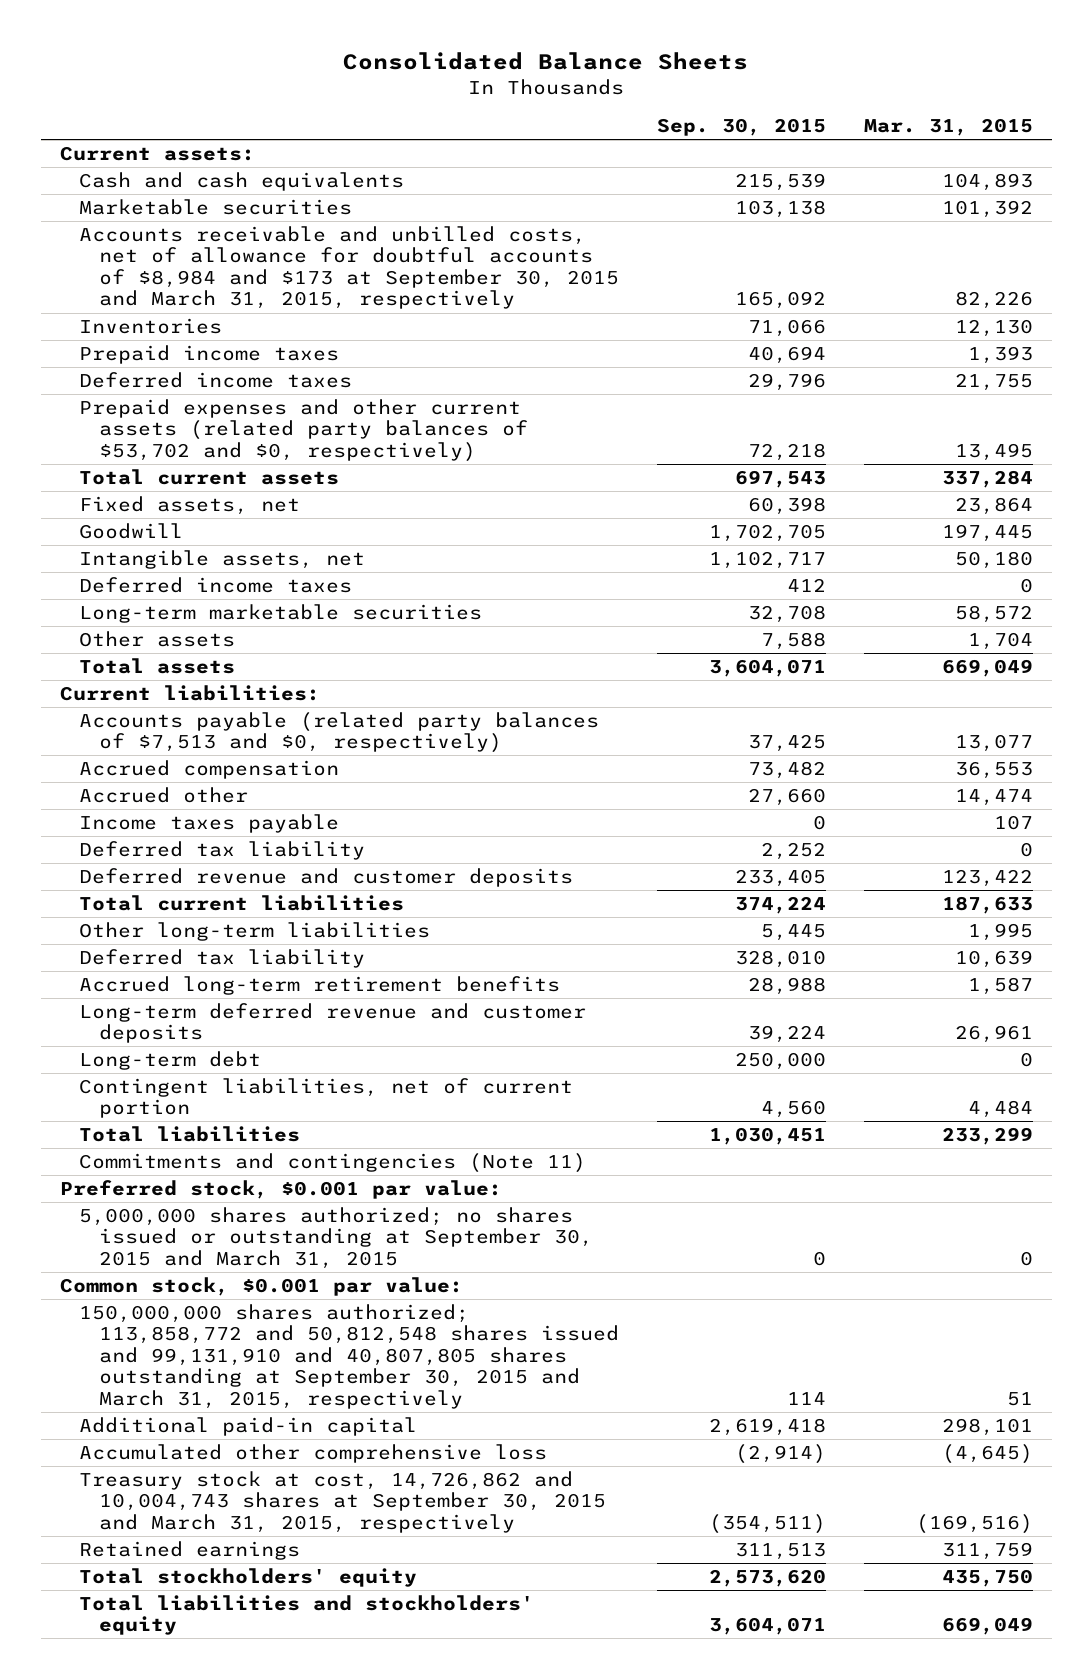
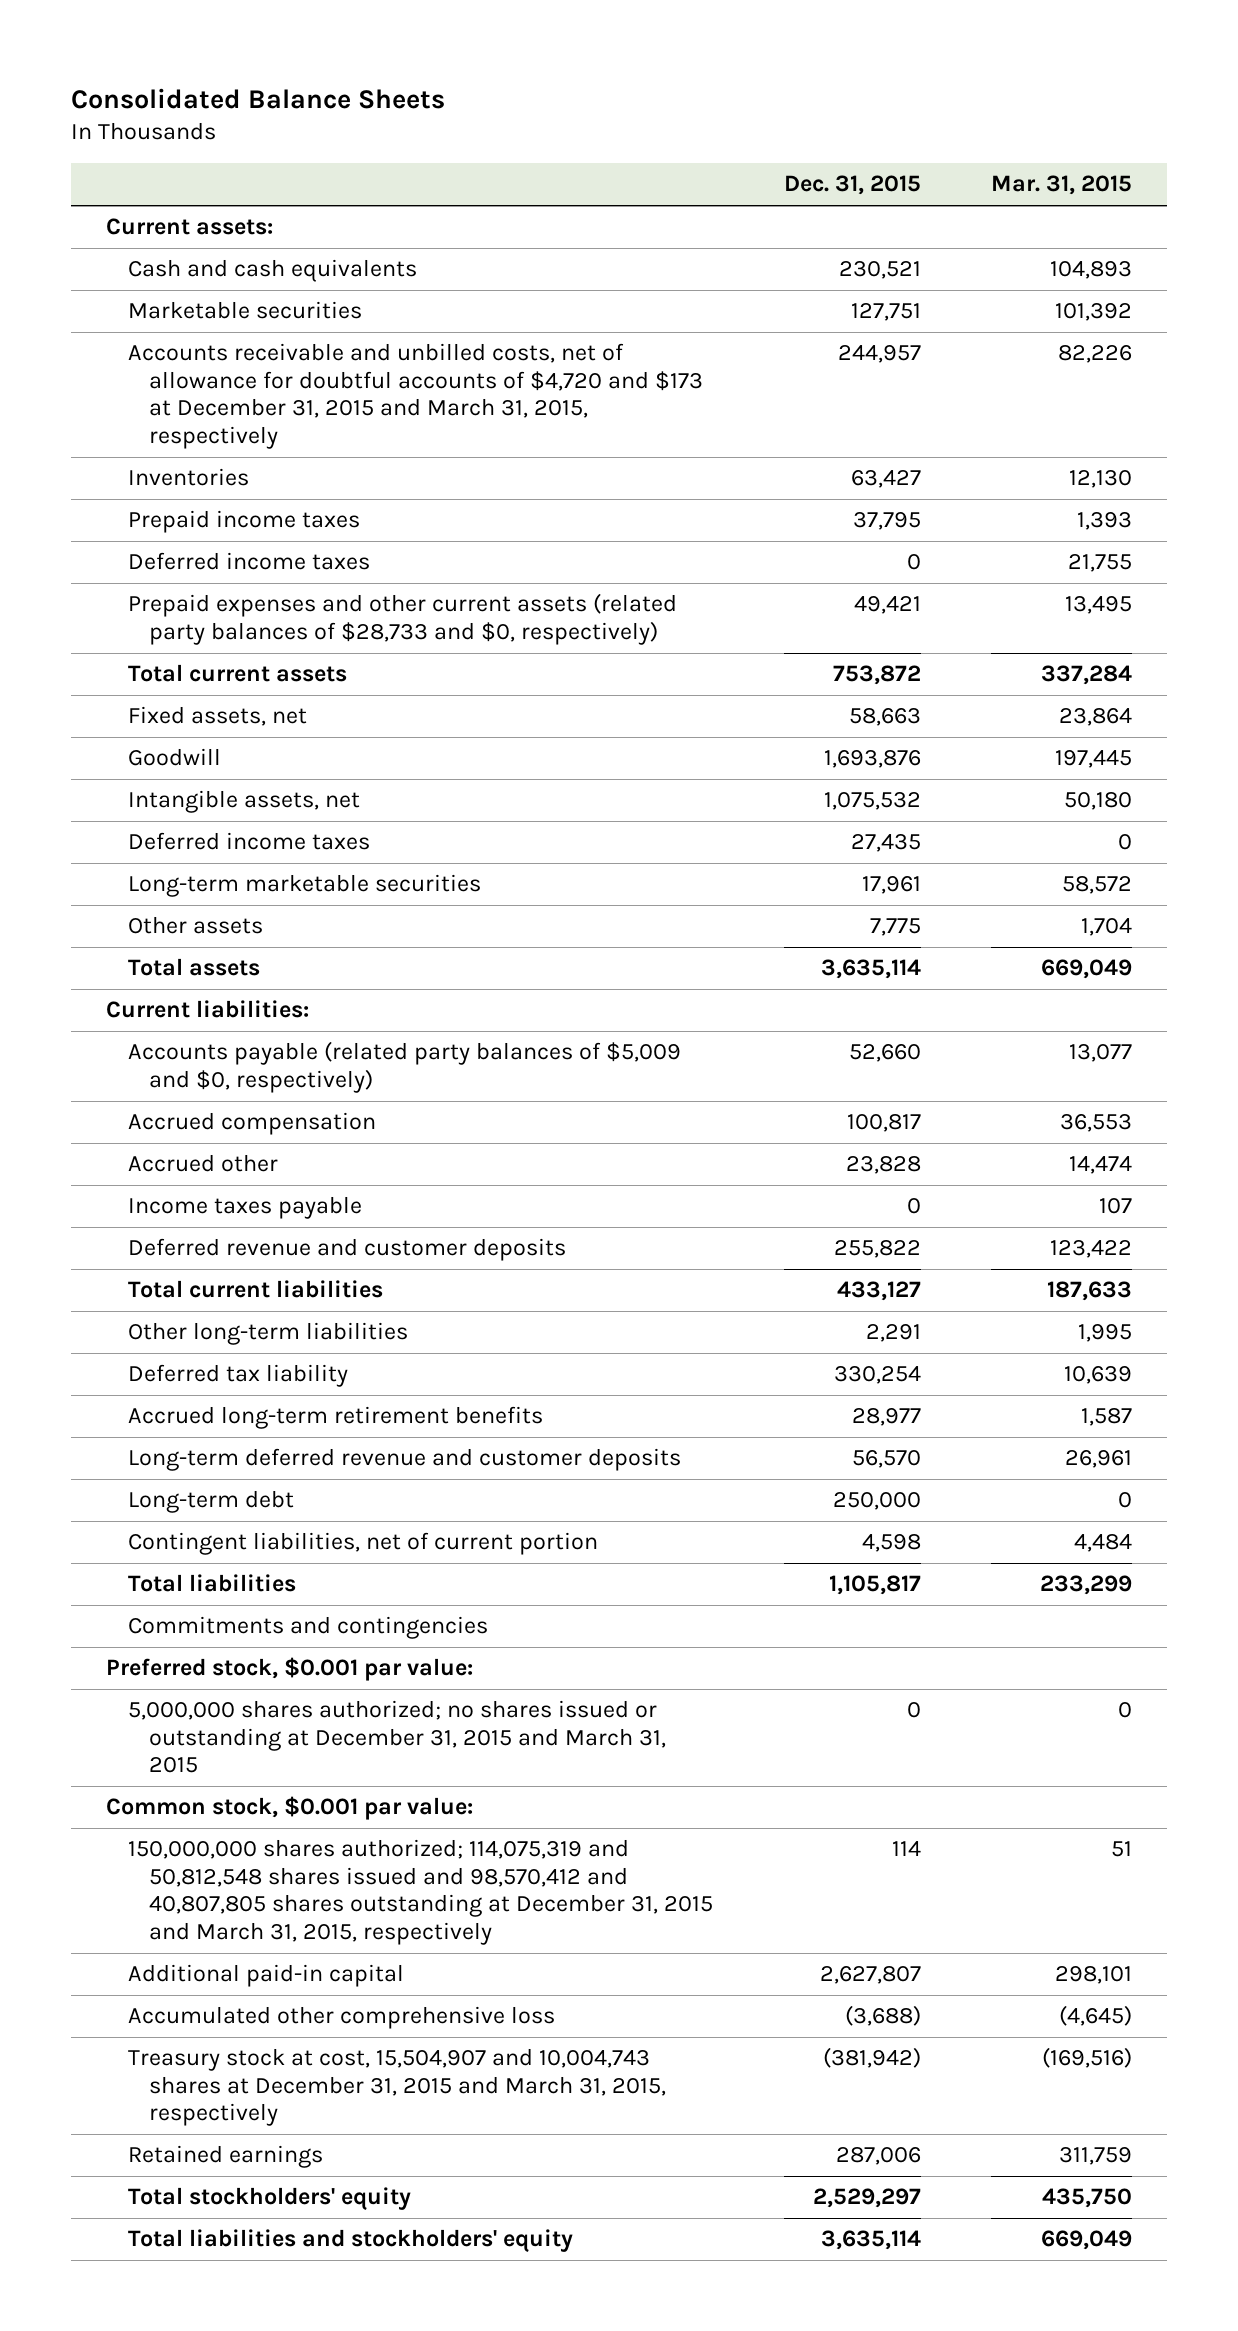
[657,118,827,137] Sep. 30, 2015 -> none
none -> [783,175,921,196] Dec. 31, 2015
[79,225,620,310] Accounts receivable and unbilled costs, net of allowance for doubtful accounts of $8,984 and $173 at September 30, 2015 and March 31, 2015, respectively -> [127,343,704,449] Accounts receivable and unbilled costs, net of allowance for doubtful accounts of $4,720 and $173 at December 31, 2015 and March 31, 2015, respectively
[79,398,529,462] Prepaid expenses and other current assets (related party balances of $53,702 and $0, respectively) -> [127,593,677,645] Prepaid expenses and other current assets (related party balances of $28,733 and $0, respectively)
[79,711,600,754] Accounts payable (related party balances of $7,513 and $0, respectively) -> [127,1041,681,1093] Accounts payable (related party balances of $5,009 and $0, respectively)
[79,840,366,860] Deferred tax liability -> none
[79,1152,587,1173] Commitments and contingencies (Note 11) -> [127,1616,488,1640] Commitments and contingencies
[79,1206,594,1269] 5,000,000 shares authorized; no shares issued or outstanding at September 30, 2015 and March 31, 2015 -> [127,1700,667,1774] 5,000,000 shares authorized; no shares issued or outstanding at December 31, 2015 and March 31, 2015
[79,1303,620,1409] 150,000,000 shares authorized; 113,858,772 and 50,812,548 shares issued and 99,131,910 and 40,807,805 shares outstanding at September 30, 2015 and March 31, 2015, respectively -> [127,1839,714,1945] 150,000,000 shares authorized; 114,075,319 and 50,812,548 shares issued and 98,570,412 and 40,807,805 shares outstanding at December 31, 2015 and March 31, 2015, respectively
[79,1470,607,1533] Treasury stock at cost, 14,726,862 and 10,004,743 shares at September 30, 2015 and March 31, 2015, respectively -> [127,2048,667,2127] Treasury stock at cost, 15,504,907 and 10,004,743 shares at December 31, 2015 and March 31, 2015, respectively

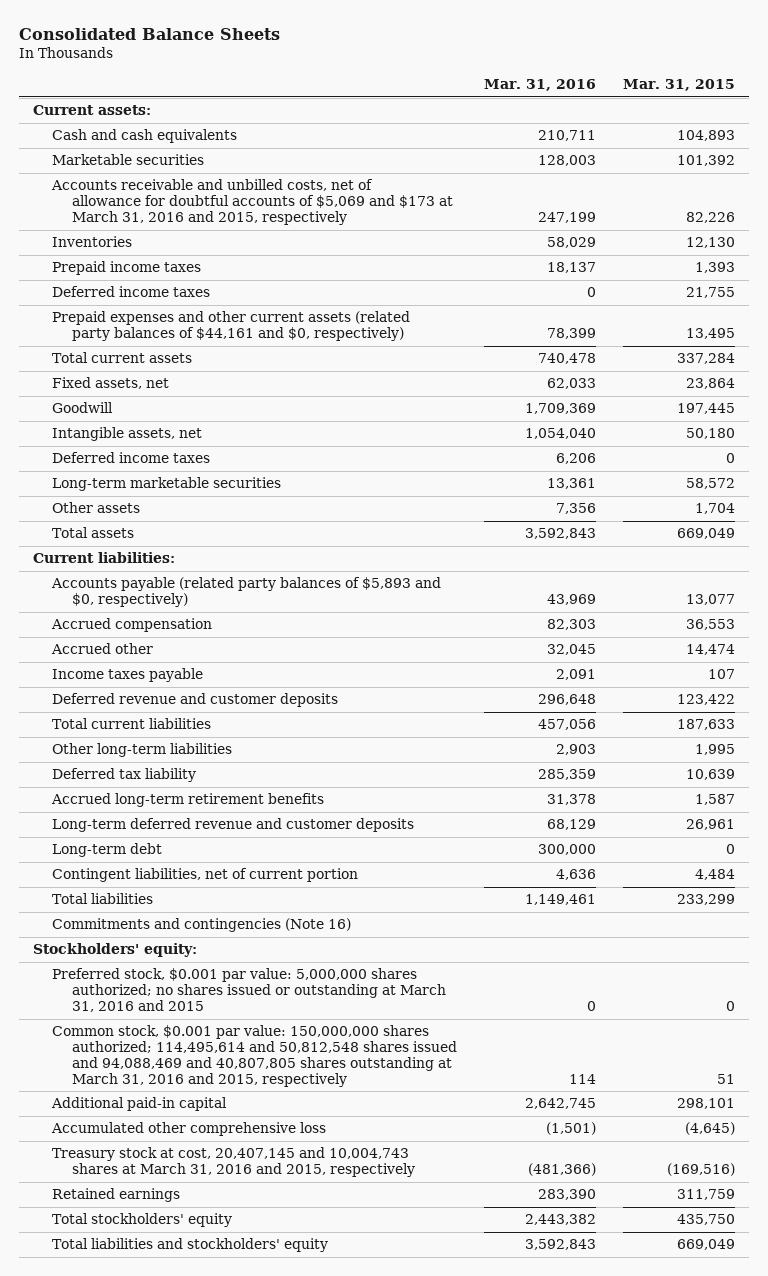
[783,175,921,196] Dec. 31, 2015 -> none
none -> [484,78,597,91] Mar. 31, 2016
[127,343,704,449] Accounts receivable and unbilled costs, net of allowance for doubtful accounts of $4,720 and $173 at December 31, 2015 and March 31, 2015, respectively -> [51,179,453,225] Accounts receivable and unbilled costs, net of allowance for doubtful accounts of $5,069 and $173 at March 31, 2016 and 2015, respectively
[127,593,677,645] Prepaid expenses and other current assets (related party balances of $28,733 and $0, respectively) -> [52,311,411,342] Prepaid expenses and other current assets (related party balances of $44,161 and $0, respectively)
[127,1041,681,1093] Accounts payable (related party balances of $5,009 and $0, respectively) -> [51,577,442,608] Accounts payable (related party balances of $5,893 and $0, respectively)
[106,1657,474,1682] Preferred stock, $0.001 par value: -> none
[106,1796,474,1821] Common stock, $0.001 par value: -> none
[127,1616,488,1640] Commitments and contingencies -> [52,918,352,933] Commitments and contingencies (Note 16)
none -> [32,943,197,958] Stockholders' equity:
[127,1700,667,1774] 5,000,000 shares authorized; no shares issued or outstanding at December 31, 2015 and March 31, 2015 -> [52,968,446,1012] Preferred stock, $0.001 par value: 5,000,000 shares authorized; no shares issued or outstanding at March 31, 2016 and 2015
[127,1839,714,1945] 150,000,000 shares authorized; 114,075,319 and 50,812,548 shares issued and 98,570,412 and 40,807,805 shares outstanding at December 31, 2015 and March 31, 2015, respectively -> [52,1025,457,1087] Common stock, $0.001 par value: 150,000,000 shares authorized; 114,495,614 and 50,812,548 shares issued and 94,088,469 and 40,807,805 shares outstanding at March 31, 2016 and 2015, respectively
[127,2048,667,2127] Treasury stock at cost, 15,504,907 and 10,004,743 shares at December 31, 2015 and March 31, 2015, respectively -> [52,1147,415,1178] Treasury stock at cost, 20,407,145 and 10,004,743 shares at March 31, 2016 and 2015, respectively

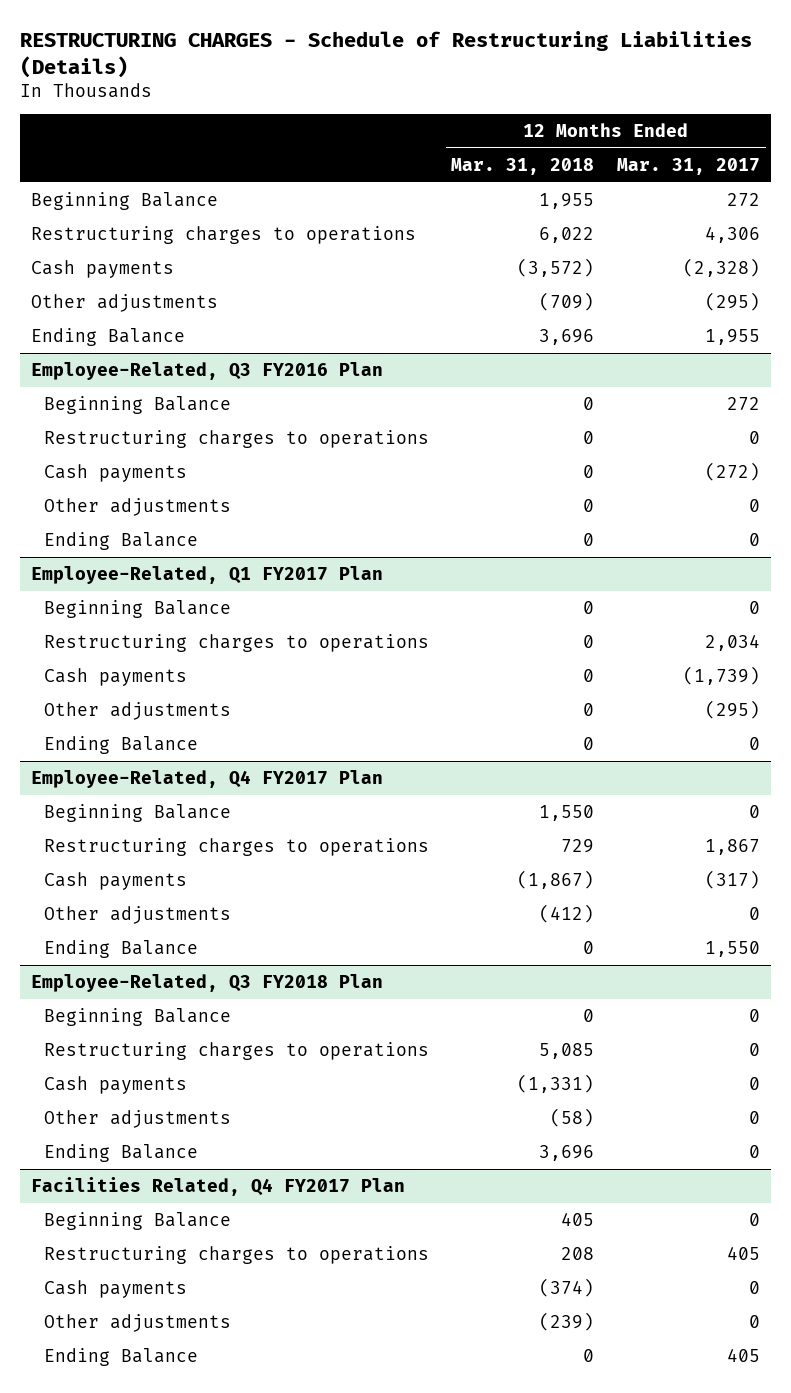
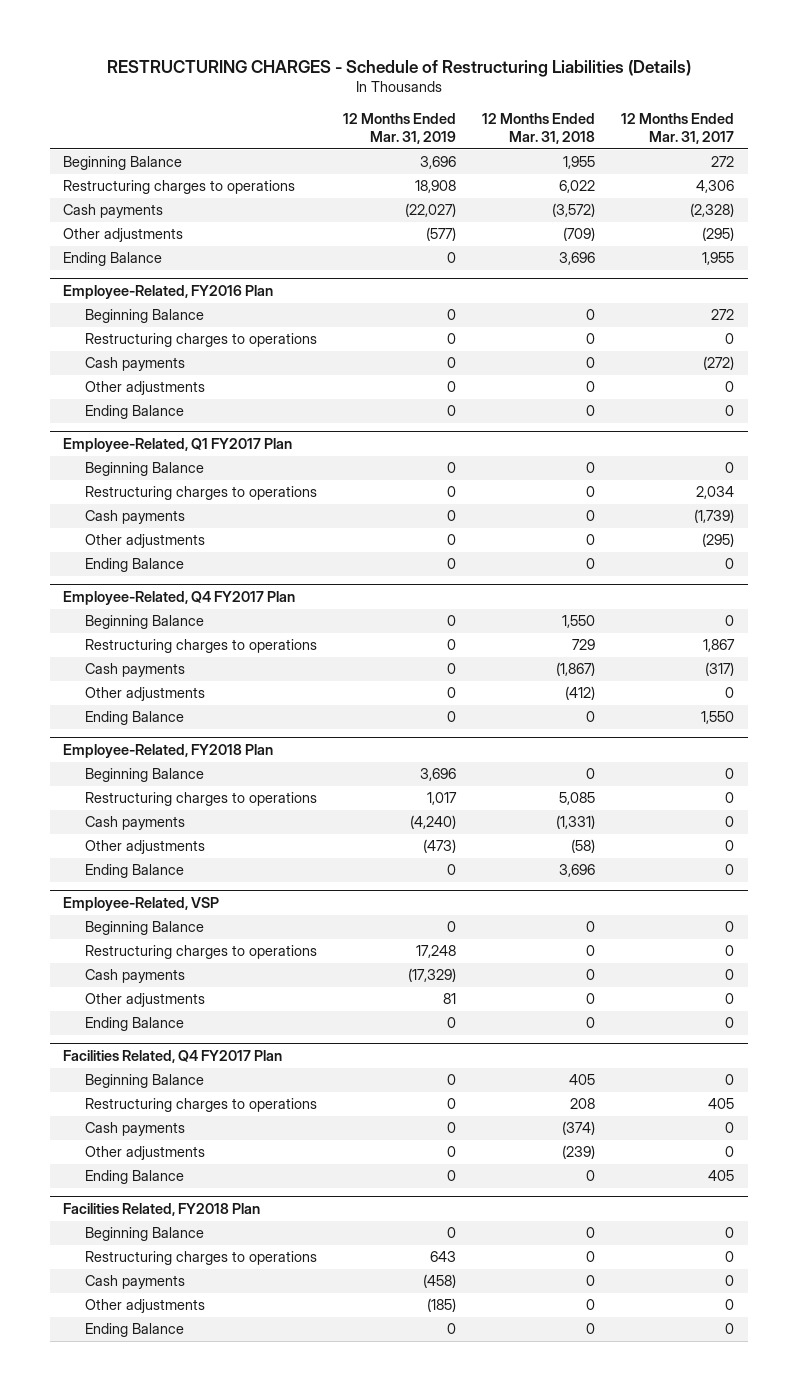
none -> [342,113,456,145] 12 Months Ended Mar. 31, 2019
[31,362,384,381] Employee-Related, Q3 FY2016 Plan -> [63,285,274,300] Employee-Related, FY2016 Plan
[31,974,384,993] Employee-Related, Q3 FY2018 Plan -> [63,744,274,759] Employee-Related, FY2018 Plan
none -> [63,897,220,912] Employee-Related, VSP
none -> [84,921,204,936] Beginning Balance
none -> [84,945,317,960] Restructuring charges to operations
none -> [84,969,185,984] Cash payments
none -> [84,993,205,1008] Other adjustments
none -> [84,1017,184,1032] Ending Balance
none -> [63,1203,261,1217] Facilities Related, FY2018 Plan
none -> [84,1227,204,1242] Beginning Balance
none -> [84,1251,317,1266] Restructuring charges to operations
none -> [84,1275,185,1290] Cash payments
none -> [84,1299,205,1314] Other adjustments
none -> [84,1323,184,1338] Ending Balance

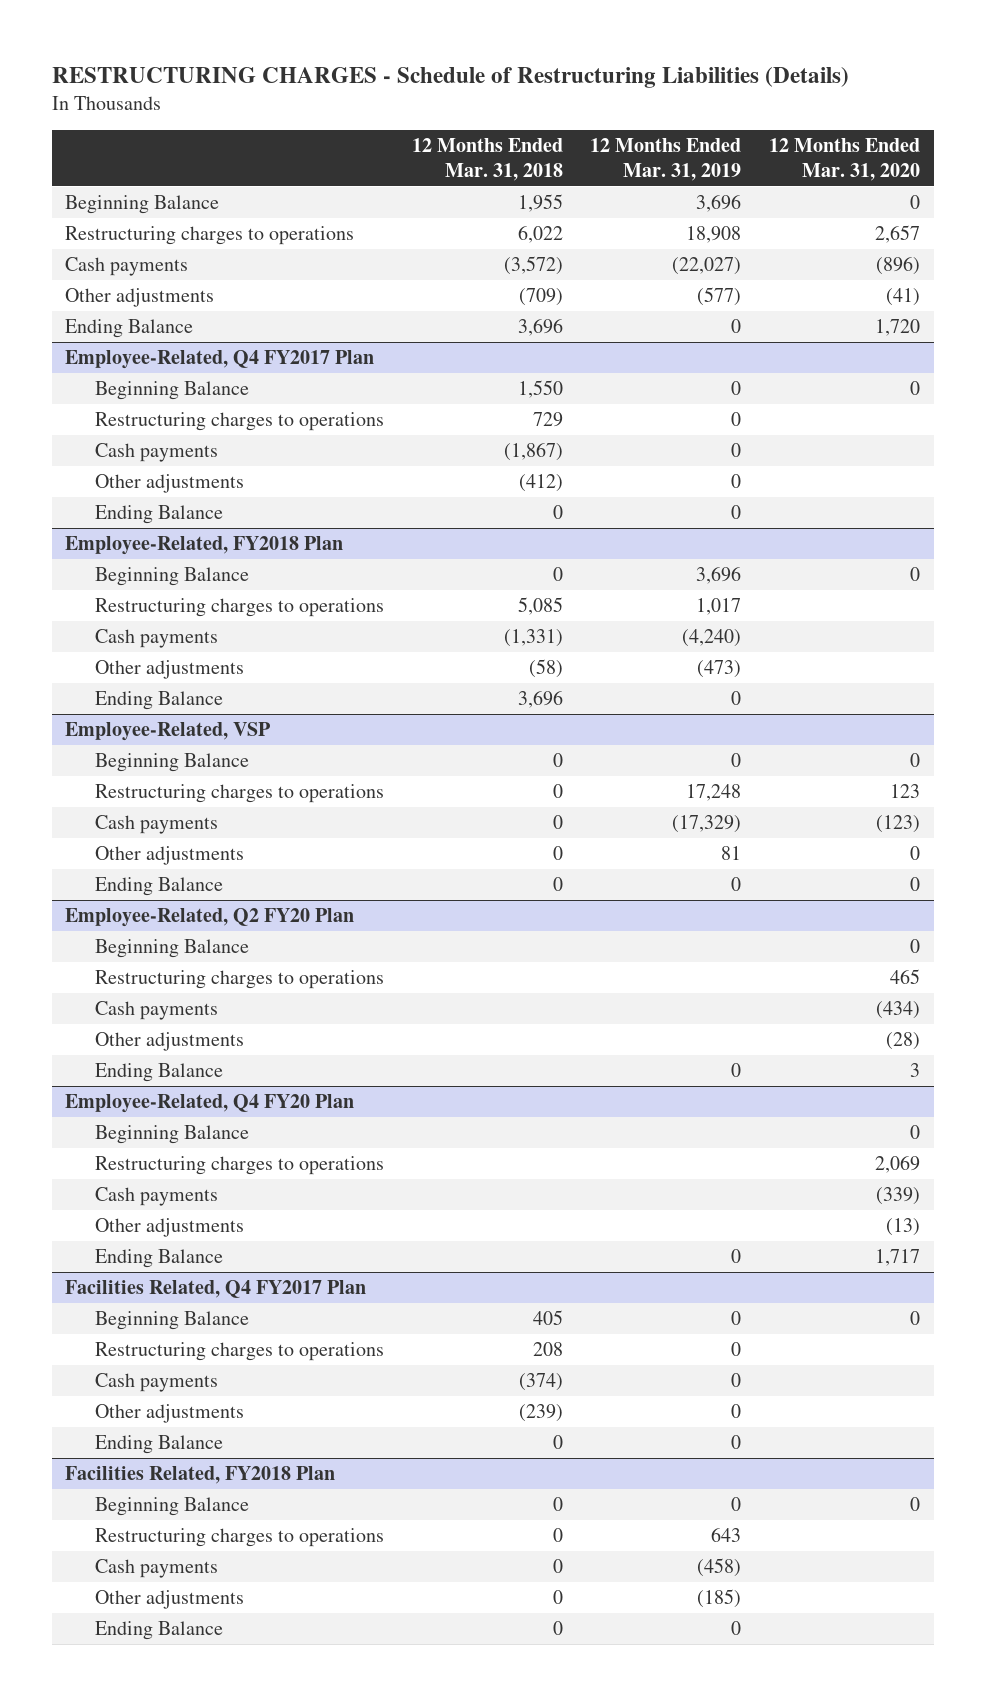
[621,113,735,145] 12 Months Ended Mar. 31, 2017 -> none
none -> [768,137,920,181] 12 Months Ended Mar. 31, 2020
[63,285,274,300] Employee-Related, FY2016 Plan -> none
[84,309,204,324] Beginning Balance -> none
[84,333,317,348] Restructuring charges to operations -> none
[84,357,185,372] Cash payments -> none
[84,381,205,396] Other adjustments -> none
[84,405,184,420] Ending Balance -> none
[63,438,293,453] Employee-Related, Q1 FY2017 Plan -> none
[84,462,204,477] Beginning Balance -> none
[84,486,317,501] Restructuring charges to operations -> none
[84,510,185,525] Cash payments -> none
[84,534,205,549] Other adjustments -> none
[84,558,184,573] Ending Balance -> none
none -> [65,907,355,927] Employee-Related, Q2 FY20 Plan
none -> [94,938,249,958] Beginning Balance
none -> [94,969,384,989] Restructuring charges to operations
none -> [94,1000,218,1020] Cash payments
none -> [94,1031,244,1051] Other adjustments
none -> [94,1062,223,1082] Ending Balance
none -> [65,1093,355,1113] Employee-Related, Q4 FY20 Plan
none -> [94,1124,249,1144] Beginning Balance
none -> [94,1155,384,1175] Restructuring charges to operations
none -> [94,1186,218,1206] Cash payments
none -> [94,1217,244,1237] Other adjustments
none -> [94,1248,223,1268] Ending Balance

